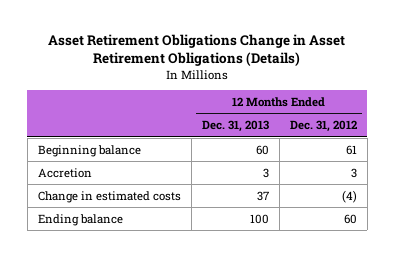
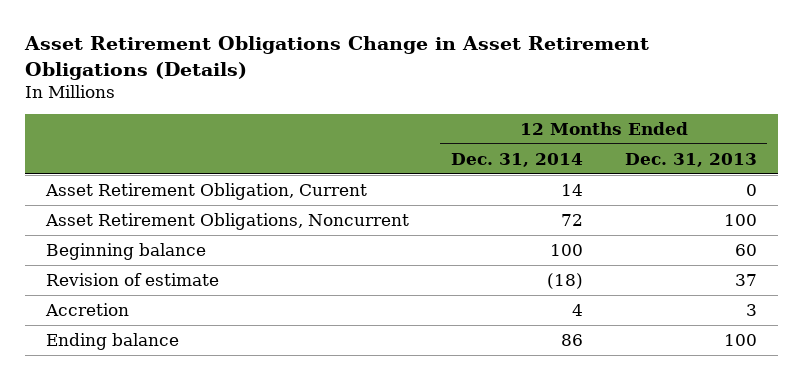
[289,120,357,133] Dec. 31, 2012 -> none
none -> [450,152,583,167] Dec. 31, 2014
none -> [44,182,367,200] Asset Retirement Obligation, Current
none -> [44,212,409,230] Asset Retirement Obligations, Noncurrent
none -> [45,272,219,286] Revision of estimate
[37,190,181,203] Change in estimated costs -> none

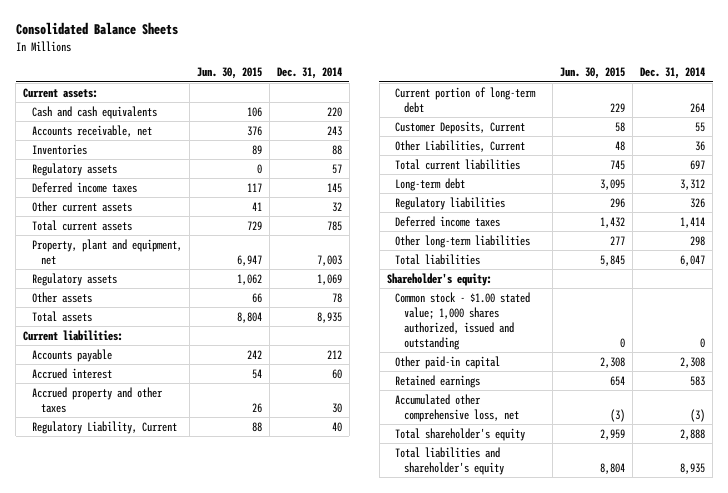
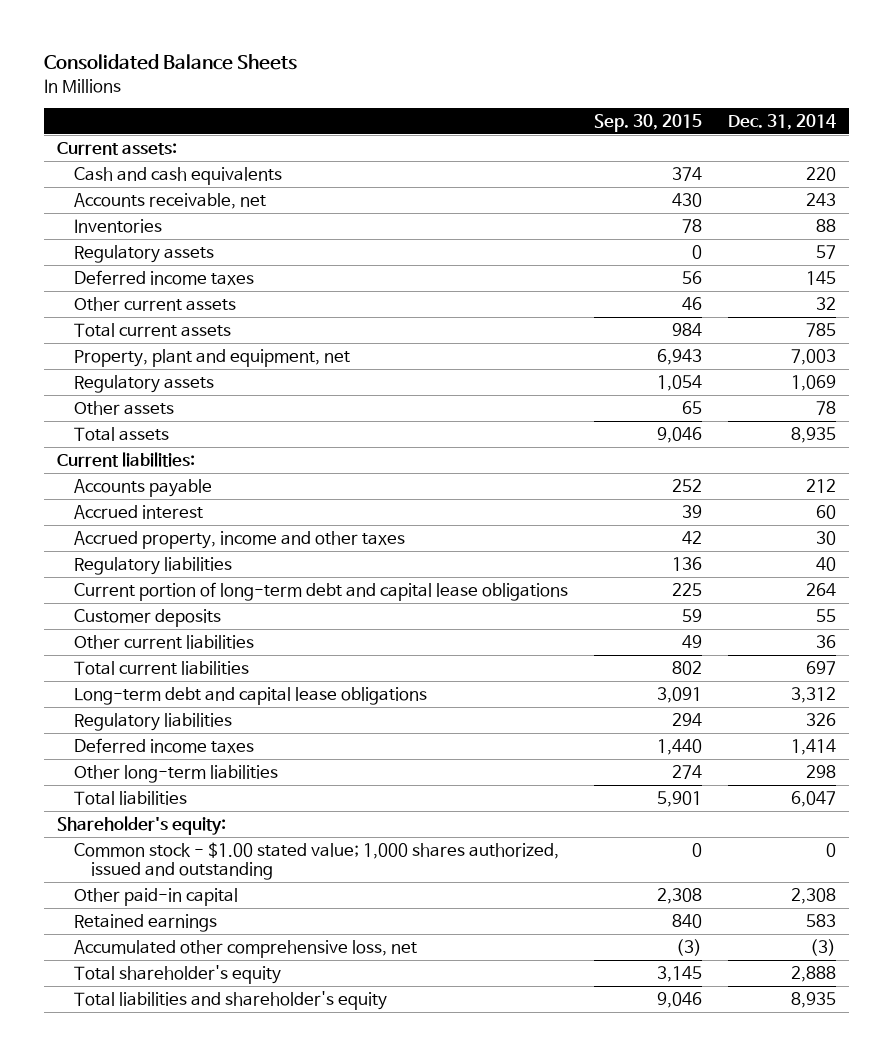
[196,67,262,80] Jun. 30, 2015 -> none
none -> [593,113,702,132] Sep. 30, 2015
[31,386,163,413] Accrued property and other taxes -> [73,530,405,549] Accrued property, income and other taxes
[31,420,177,434] Regulatory Liability, Current -> [73,556,232,575] Regulatory liabilities
[395,86,537,113] Current portion of long-term debt -> [73,581,568,601] Current portion of long-term debt and capital lease obligations
[395,120,526,134] Customer Deposits, Current -> [73,608,221,627] Customer deposits
[395,139,526,152] Other Liabilities, Current -> [73,634,254,649] Other current liabilities
[395,177,466,191] Long-term debt -> [73,686,427,705] Long-term debt and capital lease obligations

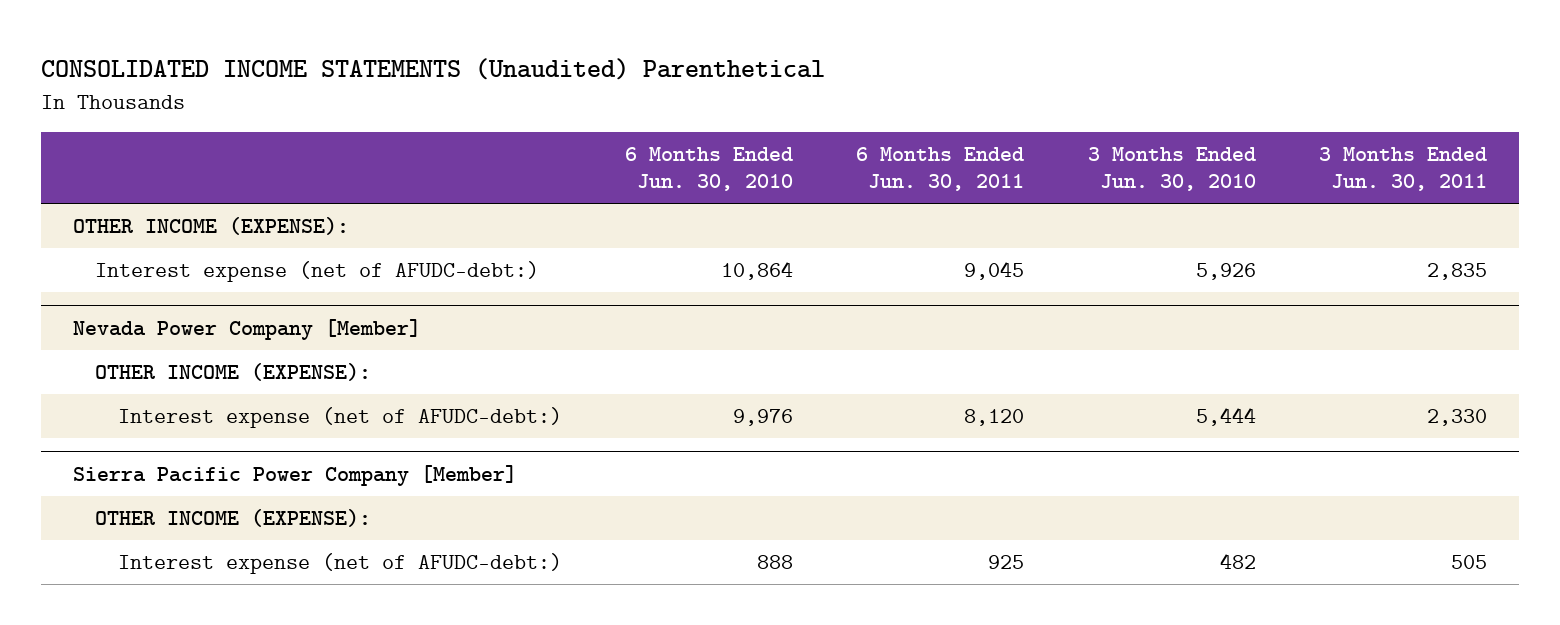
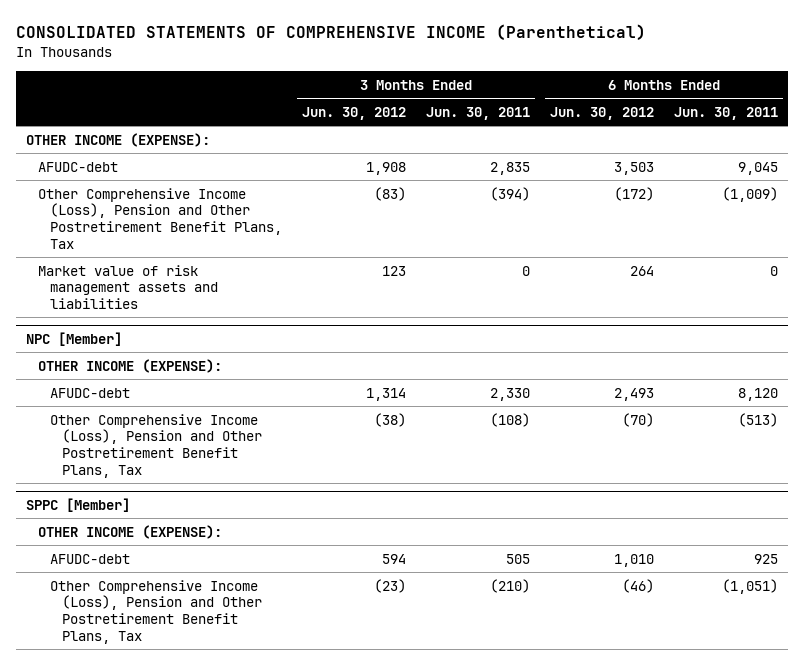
[41,58,826,81] CONSOLIDATED INCOME STATEMENTS (Unaudited) Parenthetical -> [16,24,647,41] CONSOLIDATED STATEMENTS OF COMPREHENSIVE INCOME (Parenthetical)
[624,146,793,192] 6 Months Ended Jun. 30, 2010 -> none
[1087,146,1256,192] 3 Months Ended Jun. 30, 2010 -> none
none -> [301,107,406,121] Jun. 30, 2012
none -> [549,107,654,121] Jun. 30, 2012
[72,318,421,340] Nevada Power Company [Member] -> none
[95,261,540,283] Interest expense (net of AFUDC-debt:) -> [38,161,119,172] AFUDC-debt
none -> [38,187,282,249] Other Comprehensive Income (Loss), Pension and Other Postretirement Benefit Plans, Tax
none -> [38,264,218,310] Market value of risk management assets and liabilities
none -> [26,332,123,347] NPC [Member]
[72,464,517,486] Sierra Pacific Power Company [Member] -> none
[117,407,562,429] Interest expense (net of AFUDC-debt:) -> [49,387,130,398] AFUDC-debt
none -> [49,413,262,478] Other Comprehensive Income (Loss), Pension and Other Postretirement Benefit Plans, Tax
none -> [26,498,131,513] SPPC [Member]
[117,553,562,575] Interest expense (net of AFUDC-debt:) -> [49,553,130,564] AFUDC-debt
none -> [49,579,262,644] Other Comprehensive Income (Loss), Pension and Other Postretirement Benefit Plans, Tax

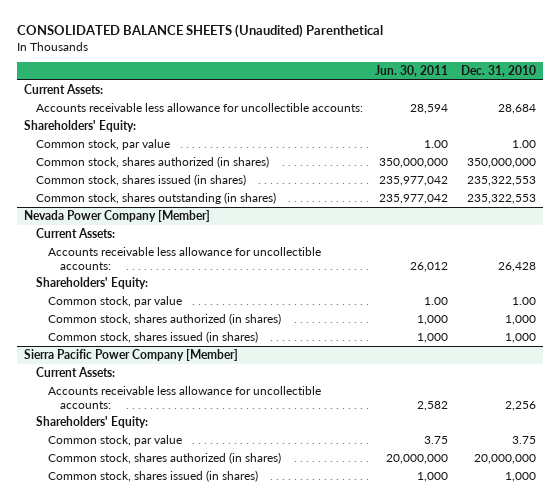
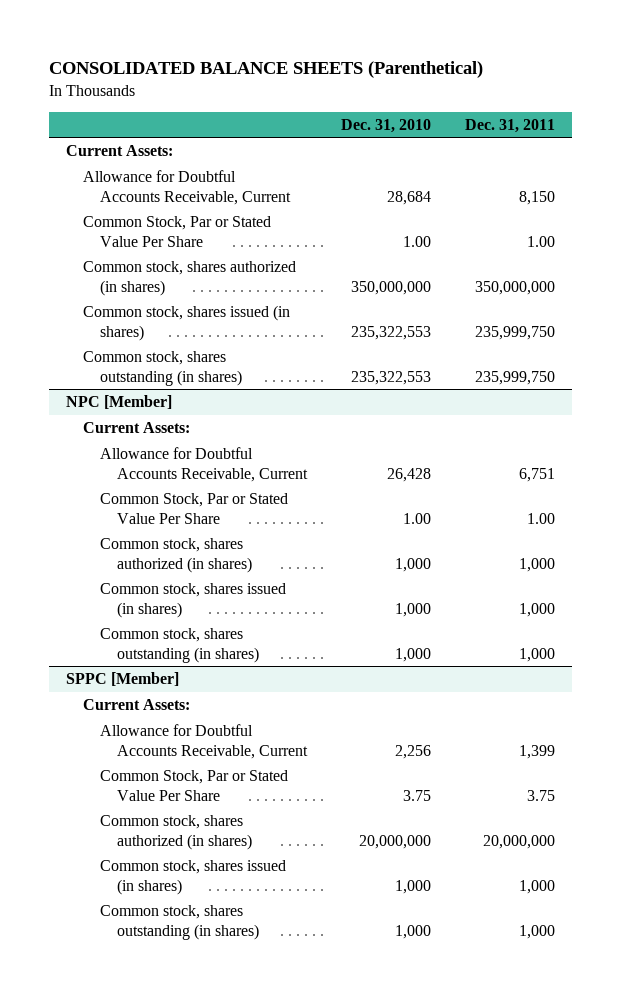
[17,24,384,39] CONSOLIDATED BALANCE SHEETS (Unaudited) Parenthetical -> [48,60,483,78] CONSOLIDATED BALANCE SHEETS (Parenthetical)
[375,65,449,78] Jun. 30, 2011 -> none
none -> [464,118,555,133] Dec. 31, 2011
[23,120,136,133] Shareholders' Equity: -> none
[35,103,363,113] Accounts receivable less allowance for uncollectible accounts: -> [82,170,291,205] Allowance for Doubtful Accounts Receivable, Current
[35,139,170,151] Common stock, par value -> [82,216,271,247] Common Stock, Par or Stated Value Per Share
[23,210,210,223] Nevada Power Company [Member] -> none
none -> [65,395,172,410] NPC [Member]
[35,277,148,290] Shareholders' Equity: -> none
[47,247,321,270] Accounts receivable less allowance for uncollectible accounts: -> [99,447,308,482] Allowance for Doubtful Accounts Receivable, Current
[47,296,182,308] Common stock, par value -> [99,493,288,524] Common Stock, Par or Stated Value Per Share
[23,349,238,362] Sierra Pacific Power Company [Member] -> none
none -> [99,628,259,663] Common stock, shares outstanding (in shares)
none -> [65,672,179,687] SPPC [Member]
[35,416,148,429] Shareholders' Equity: -> none
[47,386,321,409] Accounts receivable less allowance for uncollectible accounts: -> [99,724,308,759] Allowance for Doubtful Accounts Receivable, Current
[47,435,182,447] Common stock, par value -> [99,770,288,801] Common Stock, Par or Stated Value Per Share
none -> [99,905,259,940] Common stock, shares outstanding (in shares)

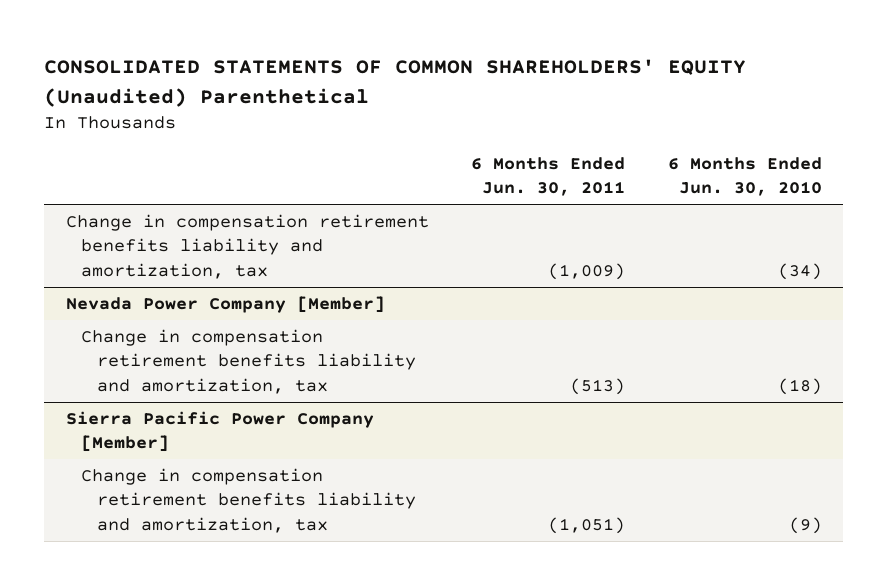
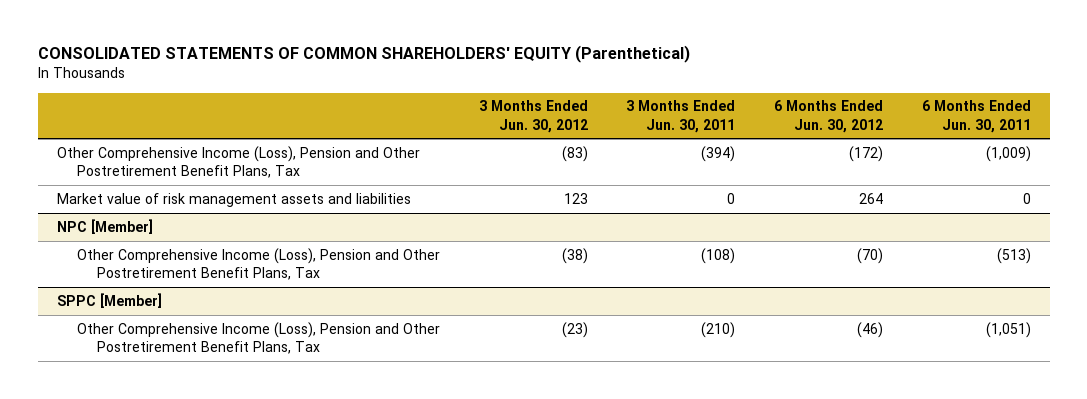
[44,59,747,107] CONSOLIDATED STATEMENTS OF COMMON SHAREHOLDERS' EQUITY (Unaudited) Parenthetical -> [37,45,690,64] CONSOLIDATED STATEMENTS OF COMMON SHAREHOLDERS' EQUITY (Parenthetical)
[667,156,822,196] 6 Months Ended Jun. 30, 2010 -> none
none -> [478,100,588,133] 3 Months Ended Jun. 30, 2012
none -> [626,100,736,133] 3 Months Ended Jun. 30, 2011
none -> [773,100,883,133] 6 Months Ended Jun. 30, 2012
[65,296,385,314] Nevada Power Company [Member] -> none
[65,411,374,453] Sierra Pacific Power Company [Member] -> none
[65,214,429,279] Change in compensation retirement benefits liability and amortization, tax -> [56,145,420,179] Other Comprehensive Income (Loss), Pension and Other Postretirement Benefit Plans, Tax
none -> [56,192,411,207] Market value of risk management assets and liabilities
none -> [56,218,153,234] NPC [Member]
[81,329,417,394] Change in compensation retirement benefits liability and amortization, tax -> [77,247,441,281] Other Comprehensive Income (Loss), Pension and Other Postretirement Benefit Plans, Tax
none -> [56,292,162,308] SPPC [Member]
[81,468,417,533] Change in compensation retirement benefits liability and amortization, tax -> [77,321,441,355] Other Comprehensive Income (Loss), Pension and Other Postretirement Benefit Plans, Tax

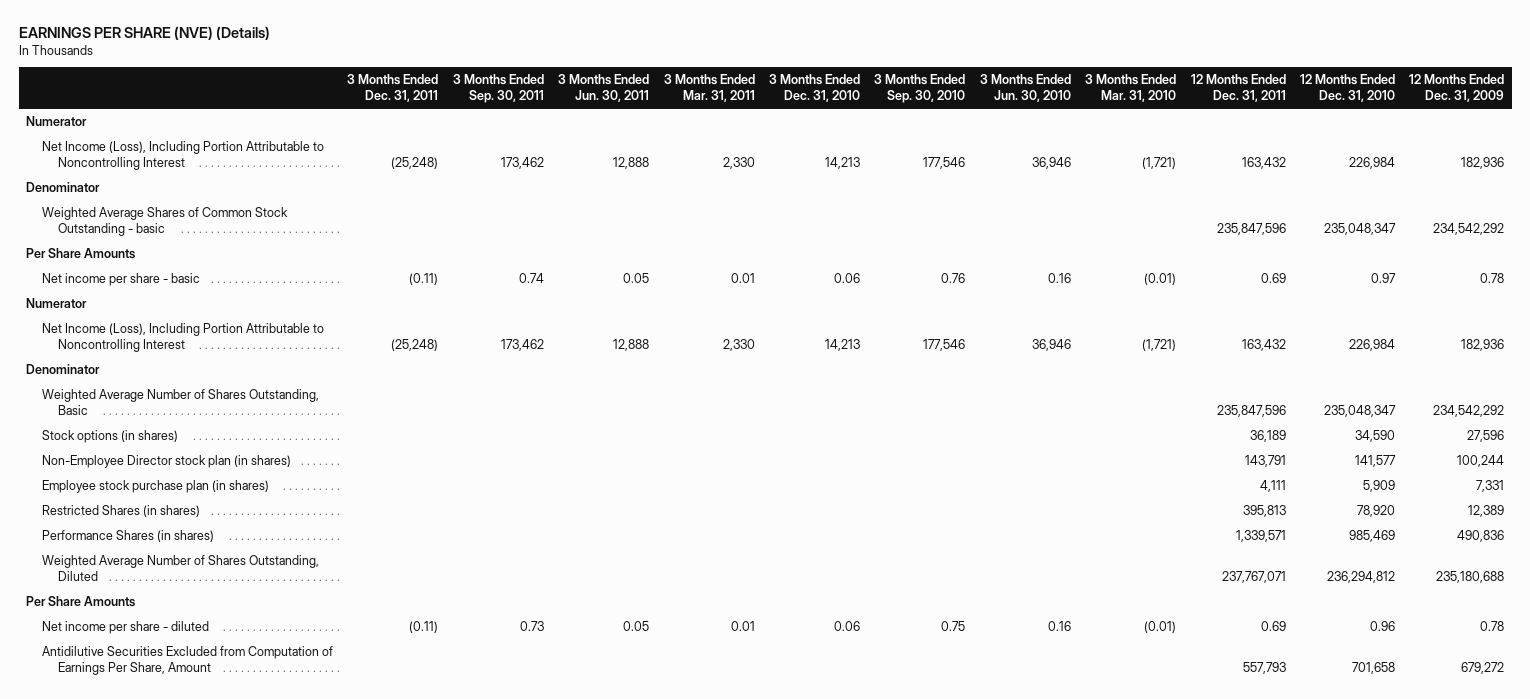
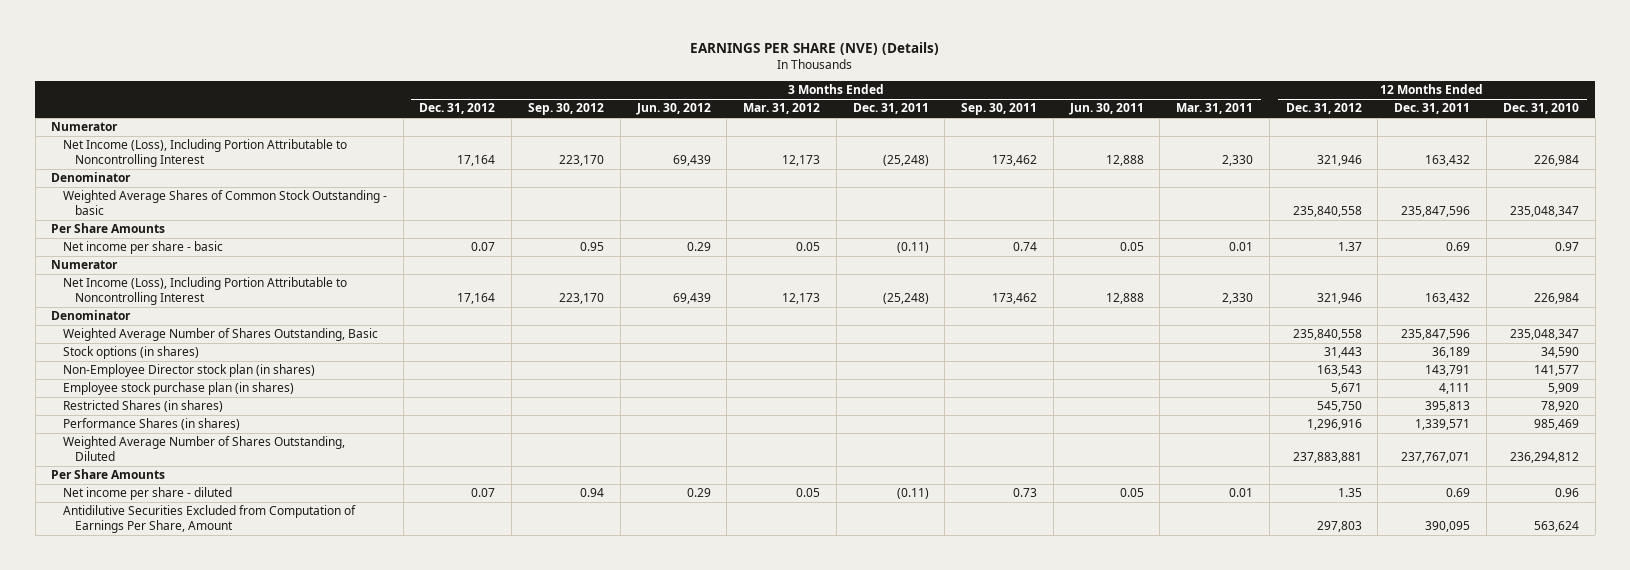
[768,74,860,103] 3 Months Ended Dec. 31, 2010 -> none
[874,74,966,104] 3 Months Ended Sep. 30, 2010 -> none
[979,74,1071,103] 3 Months Ended Jun. 30, 2010 -> none
[1085,74,1177,103] 3 Months Ended Mar. 31, 2010 -> none
[1409,74,1505,103] 12 Months Ended Dec. 31, 2009 -> none
none -> [419,103,496,115] Dec. 31, 2012
none -> [527,103,604,116] Sep. 30, 2012
none -> [635,103,711,116] Jun. 30, 2012
none -> [743,103,821,115] Mar. 31, 2012
none -> [1285,103,1362,115] Dec. 31, 2012
[1242,661,1286,674] 557,793 -> [1425,521,1471,533] 390,095
[1351,661,1395,674] 701,658 -> [1533,521,1579,533] 563,624

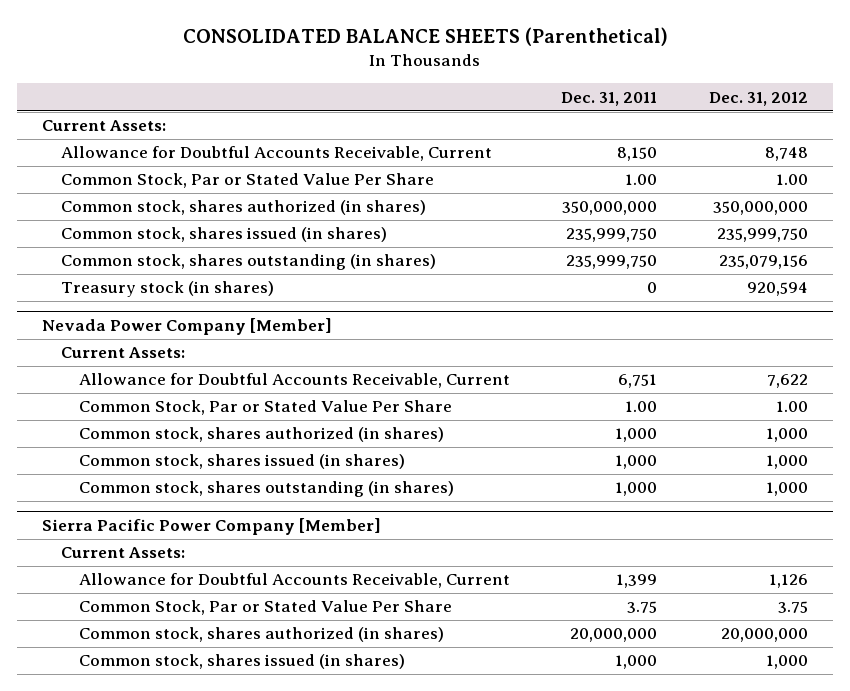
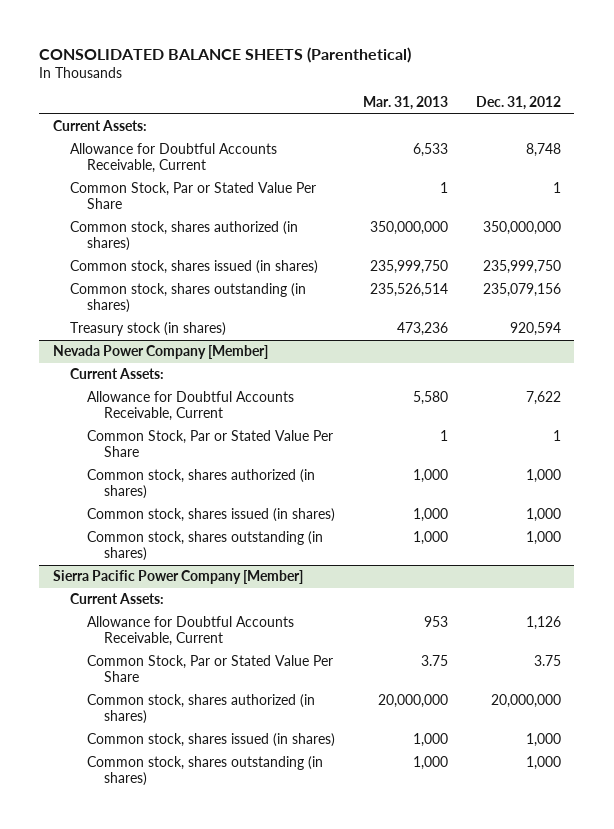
[561,91,658,106] Dec. 31, 2011 -> none
none -> [362,96,448,111] Mar. 31, 2013
[775,174,808,186] 1.00 -> [552,182,561,194] 1
[775,401,808,413] 1.00 -> [552,430,561,442] 1
none -> [87,756,324,787] Common stock, shares outstanding (in shares)

